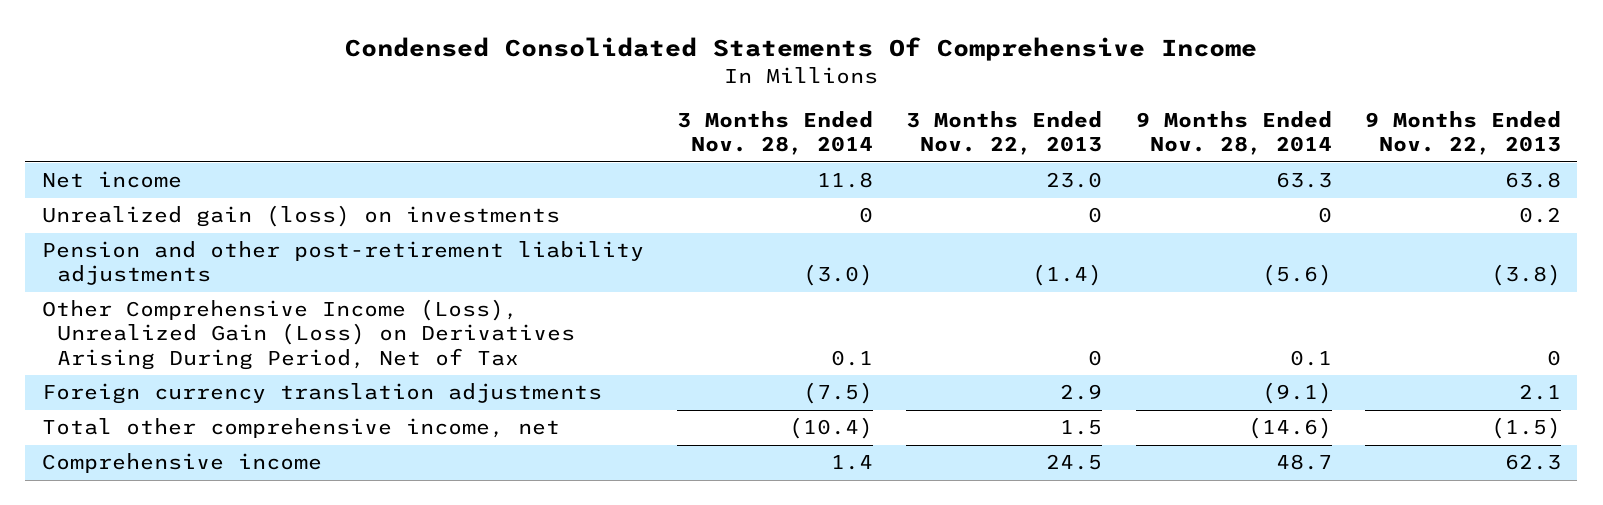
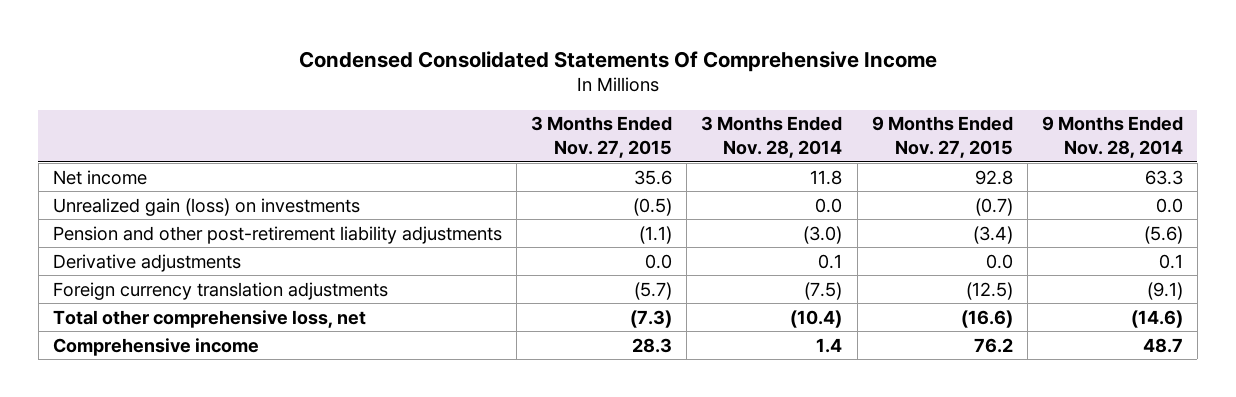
[906,111,1103,156] 3 Months Ended Nov. 22, 2013 -> none
[1364,111,1561,156] 9 Months Ended Nov. 22, 2013 -> none
none -> [531,116,673,159] 3 Months Ended Nov. 27, 2015
none -> [871,116,1013,159] 9 Months Ended Nov. 27, 2015
[859,207,874,224] 0 -> [815,197,843,213] 0.0
[1317,207,1332,224] 0 -> [1155,197,1183,213] 0.0
[42,299,575,370] Other Comprehensive Income (Loss), Unrealized Gain (Loss) on Derivatives Arising During Period, Net of Tax -> [53,253,242,272] Derivative adjustments
[42,418,561,439] Total other comprehensive income, net -> [53,309,367,328] Total other comprehensive loss, net

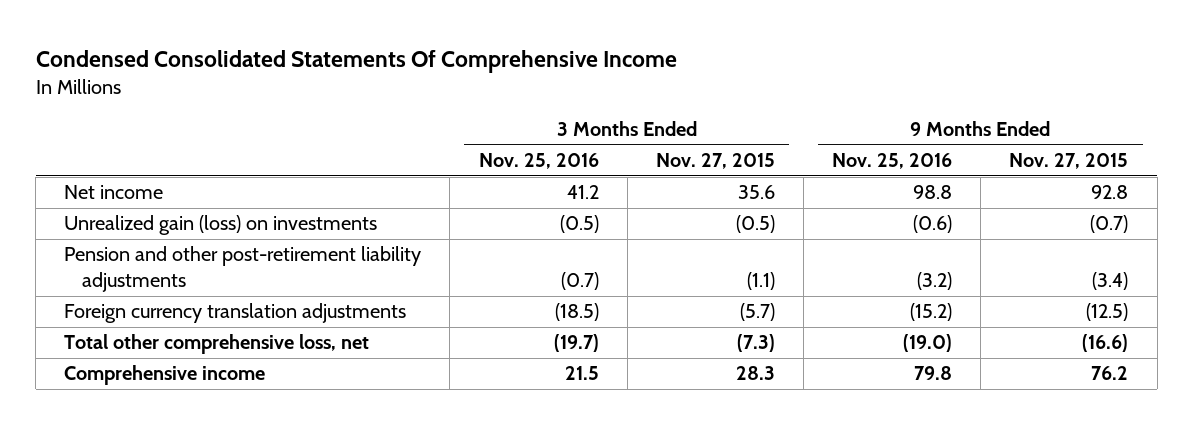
[701,116,843,159] 3 Months Ended Nov. 28, 2014 -> none
[1041,116,1183,159] 9 Months Ended Nov. 28, 2014 -> none
none -> [478,153,599,170] Nov. 25, 2016
none -> [832,153,953,170] Nov. 25, 2016
[53,253,242,272] Derivative adjustments -> none

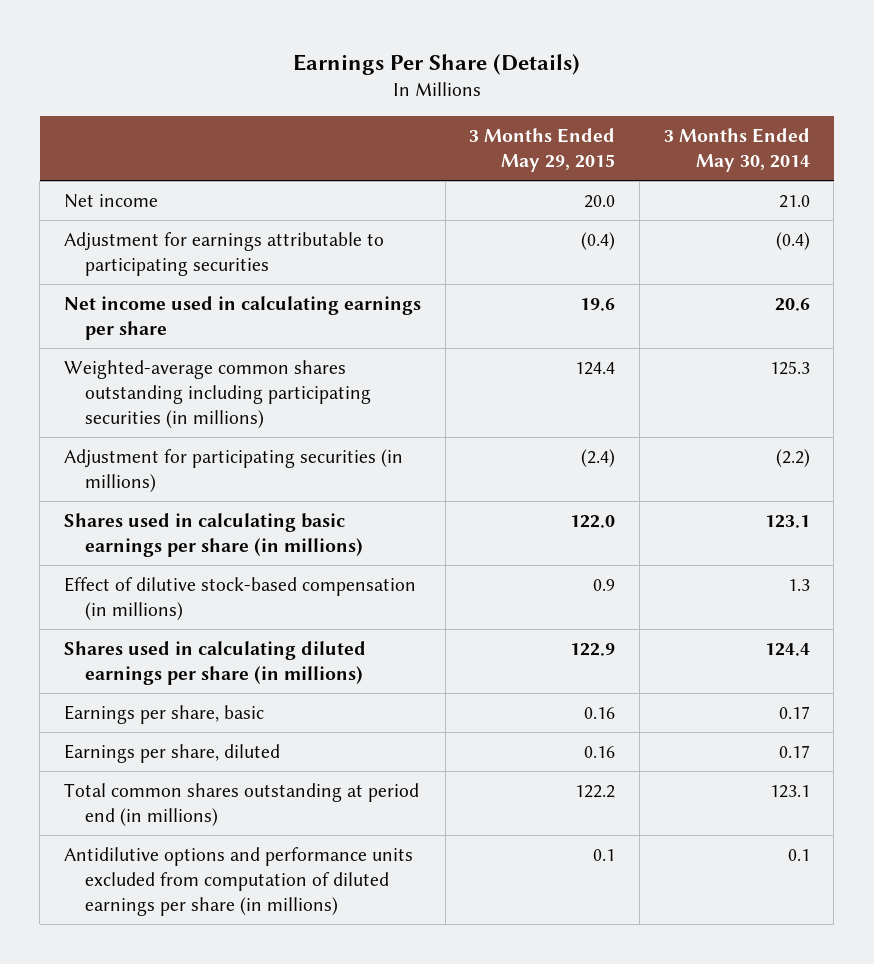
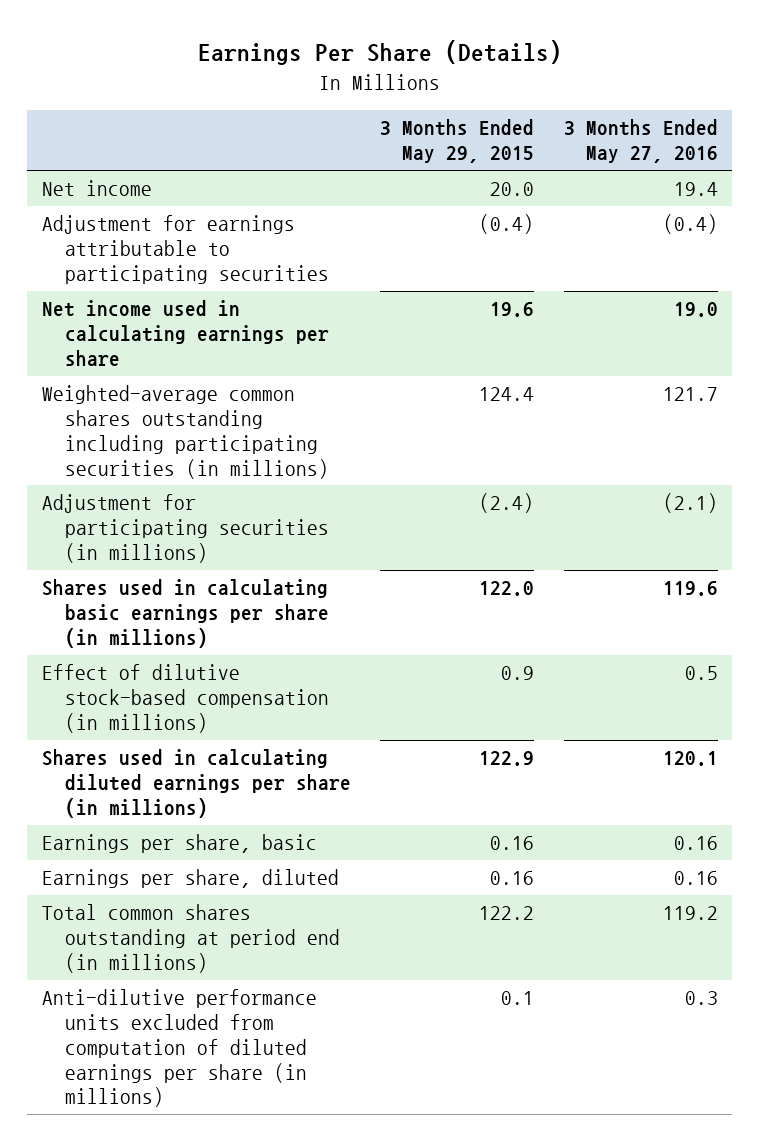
[663,127,810,172] 3 Months Ended May 30, 2014 -> none
none -> [563,119,718,164] 3 Months Ended May 27, 2016
[64,847,414,916] Antidilutive options and performance units excluded from computation of diluted earnings per share (in millions) -> [42,989,318,1108] Anti-dilutive performance units excluded from computation of diluted earnings per share (in millions)

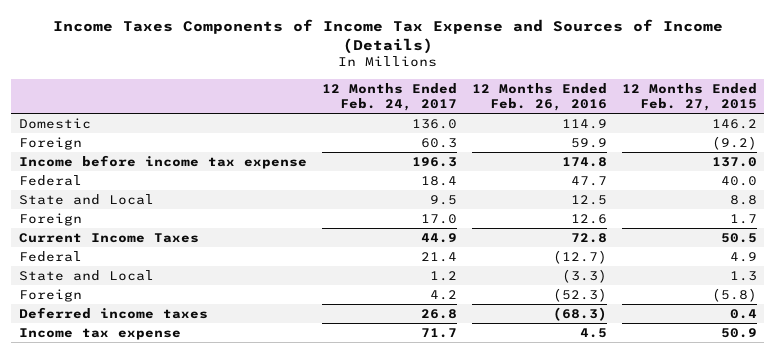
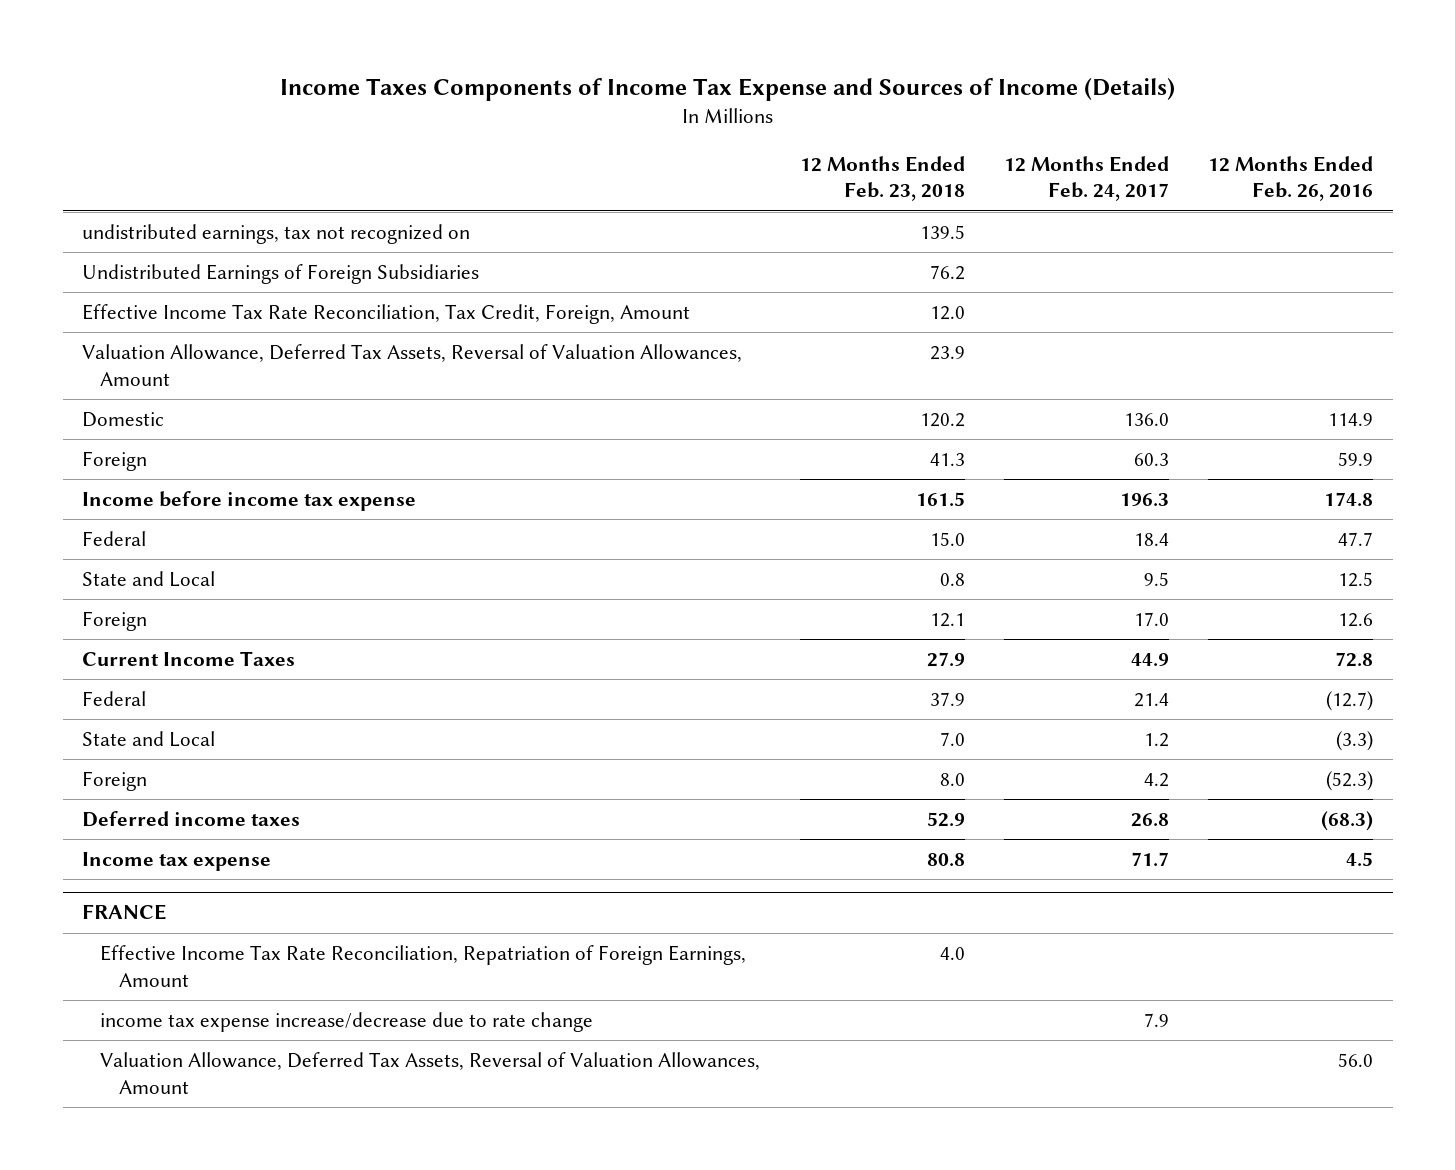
[621,82,757,111] 12 Months Ended Feb. 27, 2015 -> none
none -> [799,155,965,202] 12 Months Ended Feb. 23, 2018
none -> [82,223,471,244] undistributed earnings, tax not recognized on
none -> [82,263,480,284] Undistributed Earnings of Foreign Subsidiaries
none -> [82,303,691,324] Effective Income Tax Rate Reconciliation, Tax Credit, Foreign, Amount
none -> [82,343,743,386] Valuation Allowance, Deferred Tax Assets, Reversal of Valuation Allowances, Amount
none -> [82,904,167,921] FRANCE
none -> [100,944,747,987] Effective Income Tax Rate Reconciliation, Repatriation of Foreign Earnings, Amount
none -> [100,1011,594,1032] income tax expense increase/decrease due to rate change
none -> [100,1051,761,1094] Valuation Allowance, Deferred Tax Assets, Reversal of Valuation Allowances, Amount

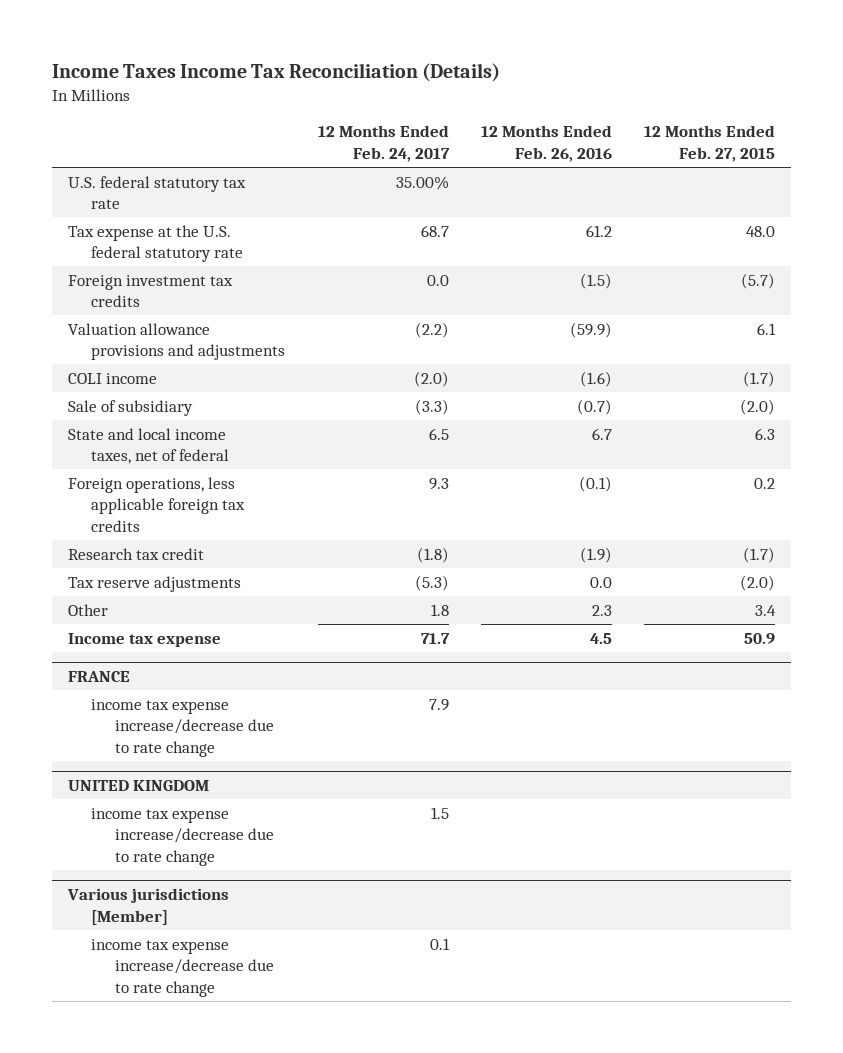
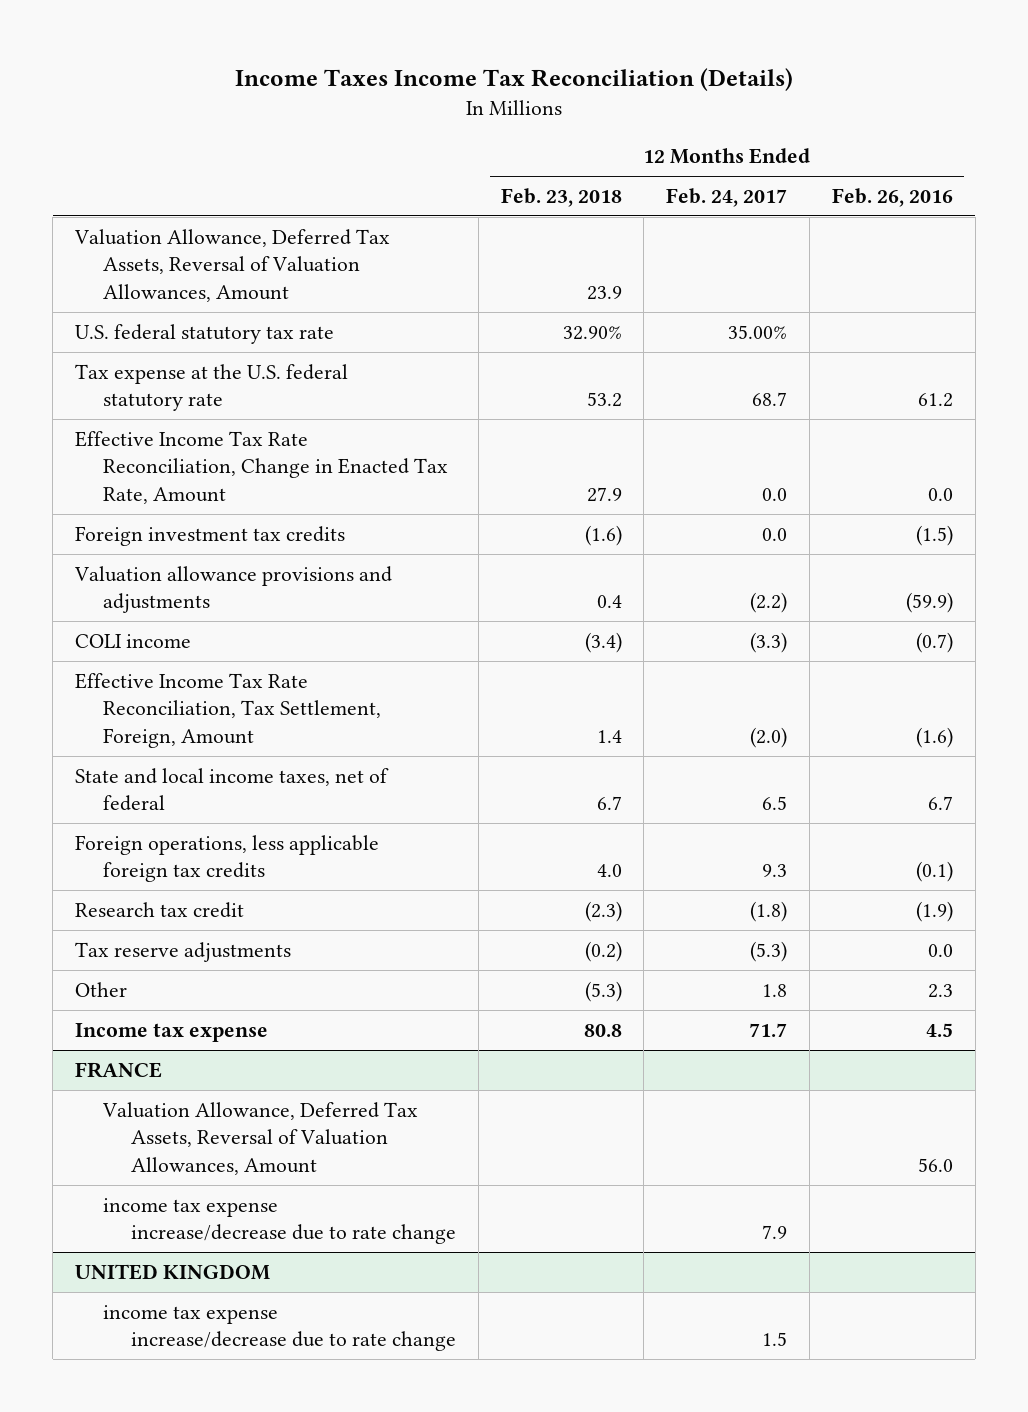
[643,125,775,163] 12 Months Ended Feb. 27, 2015 -> none
none -> [500,187,622,207] Feb. 23, 2018
none -> [73,228,390,302] Valuation Allowance, Deferred Tax Assets, Reversal of Valuation Allowances, Amount
none -> [74,430,448,504] Effective Income Tax Rate Reconciliation, Change in Enacted Tax Rate, Amount
[67,399,193,416] Sale of subsidiary -> none
[413,370,449,387] (2.0) -> [750,631,788,653] (3.3)
[579,370,612,387] (1.6) -> [915,631,953,653] (0.7)
none -> [74,672,381,748] Effective Income Tax Rate Reconciliation, Tax Settlement, Foreign, Amount
none -> [101,1101,418,1175] Valuation Allowance, Deferred Tax Assets, Reversal of Valuation Allowances, Amount
[66,888,229,926] Various jurisdictions [Member] -> none
[91,938,275,998] income tax expense increase/decrease due to rate change -> none

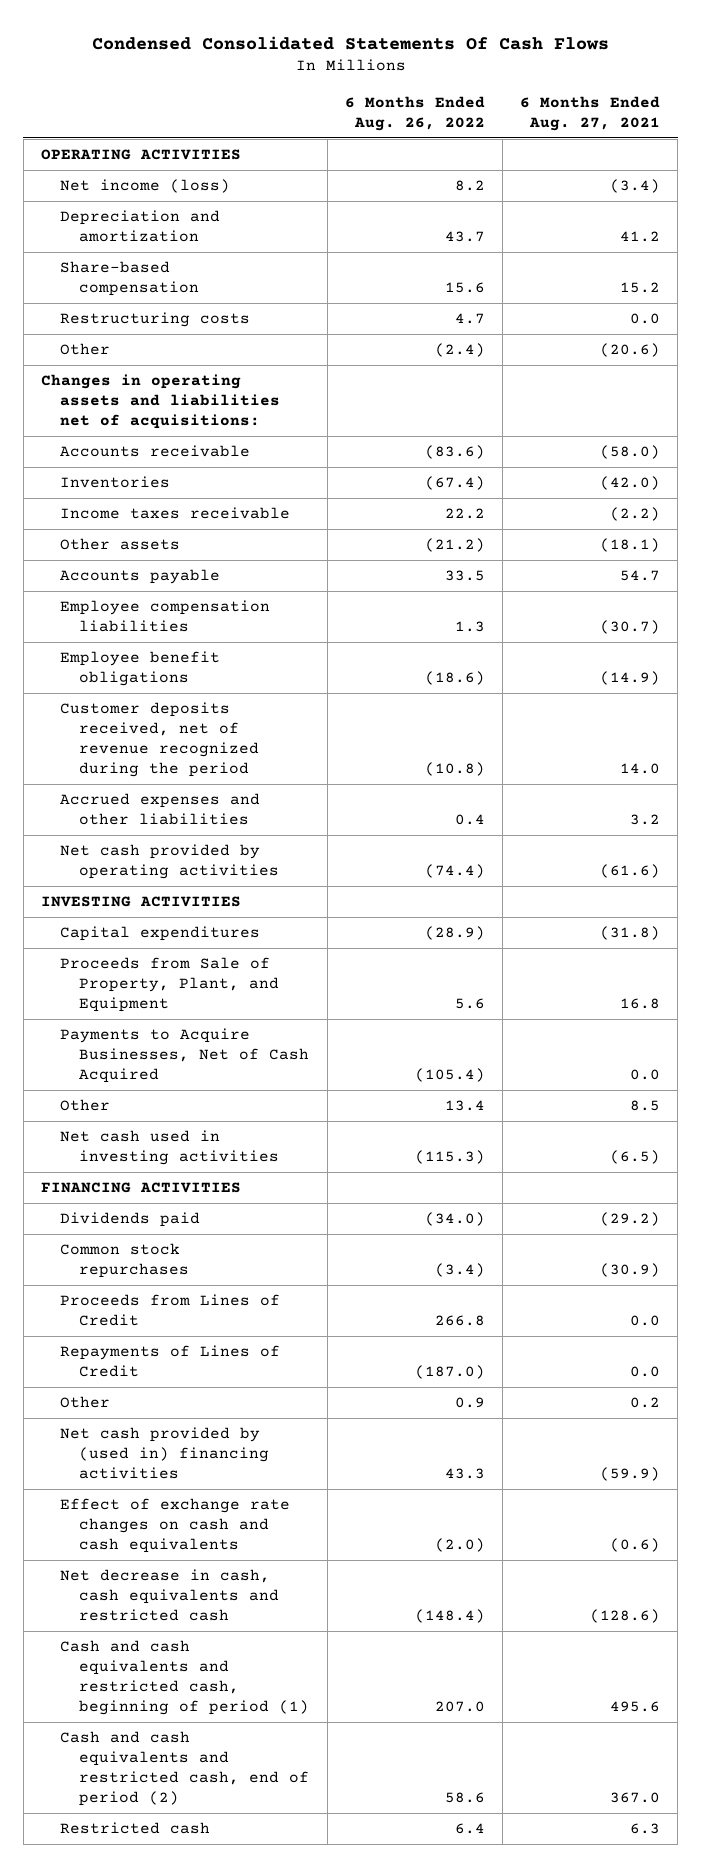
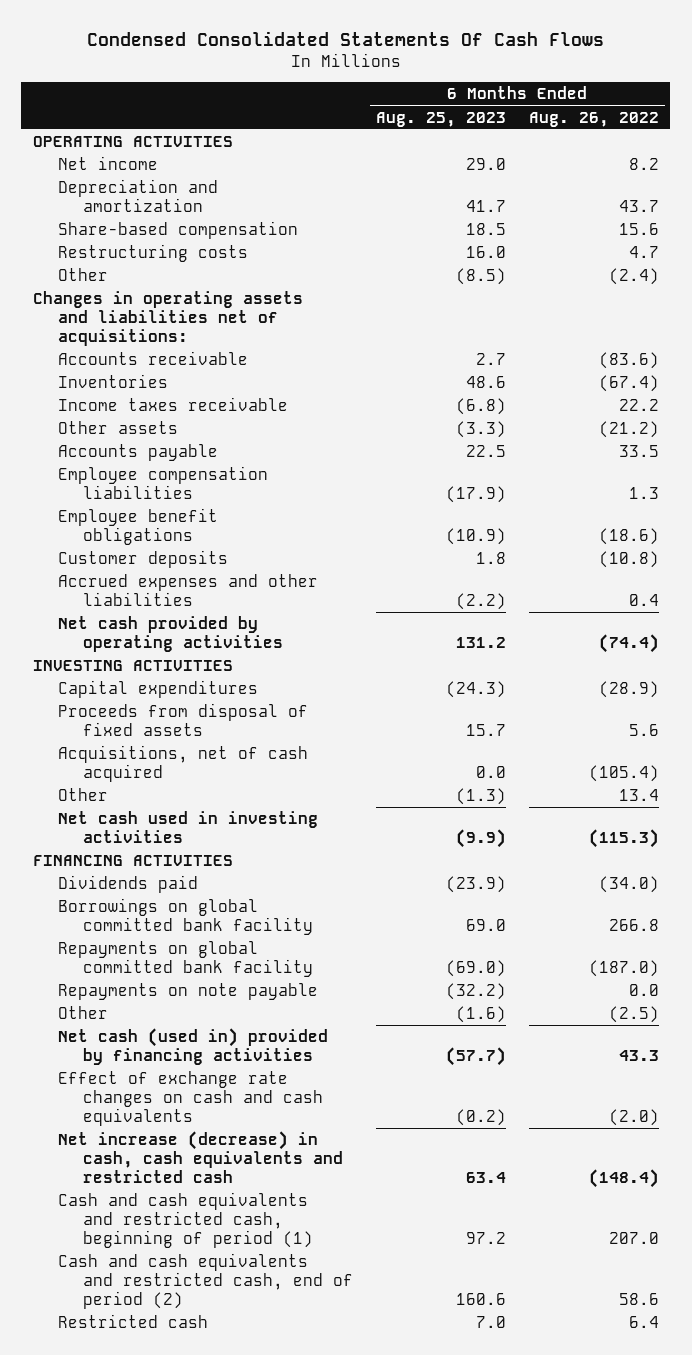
[520,95,661,131] 6 Months Ended Aug. 27, 2021 -> none
none -> [375,111,506,127] Aug. 25, 2023
[60,179,231,194] Net income (loss) -> [57,156,158,171] Net income
[60,702,260,778] Customer deposits received, net of revenue recognized during the period -> [57,550,228,569] Customer deposits
[60,957,280,1013] Proceeds from Sale of Property, Plant, and Equipment -> [57,703,308,737] Proceeds from disposal of fixed assets
[60,1028,310,1084] Payments to Acquire Businesses, Net of Cash Acquired -> [57,745,308,783] Acquisitions, net of cash acquired
[60,1243,190,1279] Common stock repurchases -> none
[60,1294,281,1327] Proceeds from Lines of Credit -> [57,898,313,936] Borrowings on global committed bank facility
[60,1345,281,1378] Repayments of Lines of Credit -> [57,941,313,978] Repayments on global committed bank facility
none -> [57,983,318,1001] Repayments on note payable
[454,1397,485,1409] 0.9 -> [608,1006,659,1024] (2.5)
[60,1427,270,1480] Net cash provided by (used in) financing activities -> [57,1028,328,1066] Net cash (used in) provided by financing activities
[60,1569,280,1622] Net decrease in cash, cash equivalents and restricted cash -> [57,1131,343,1184] Net increase (decrease) in cash, cash equivalents and restricted cash

